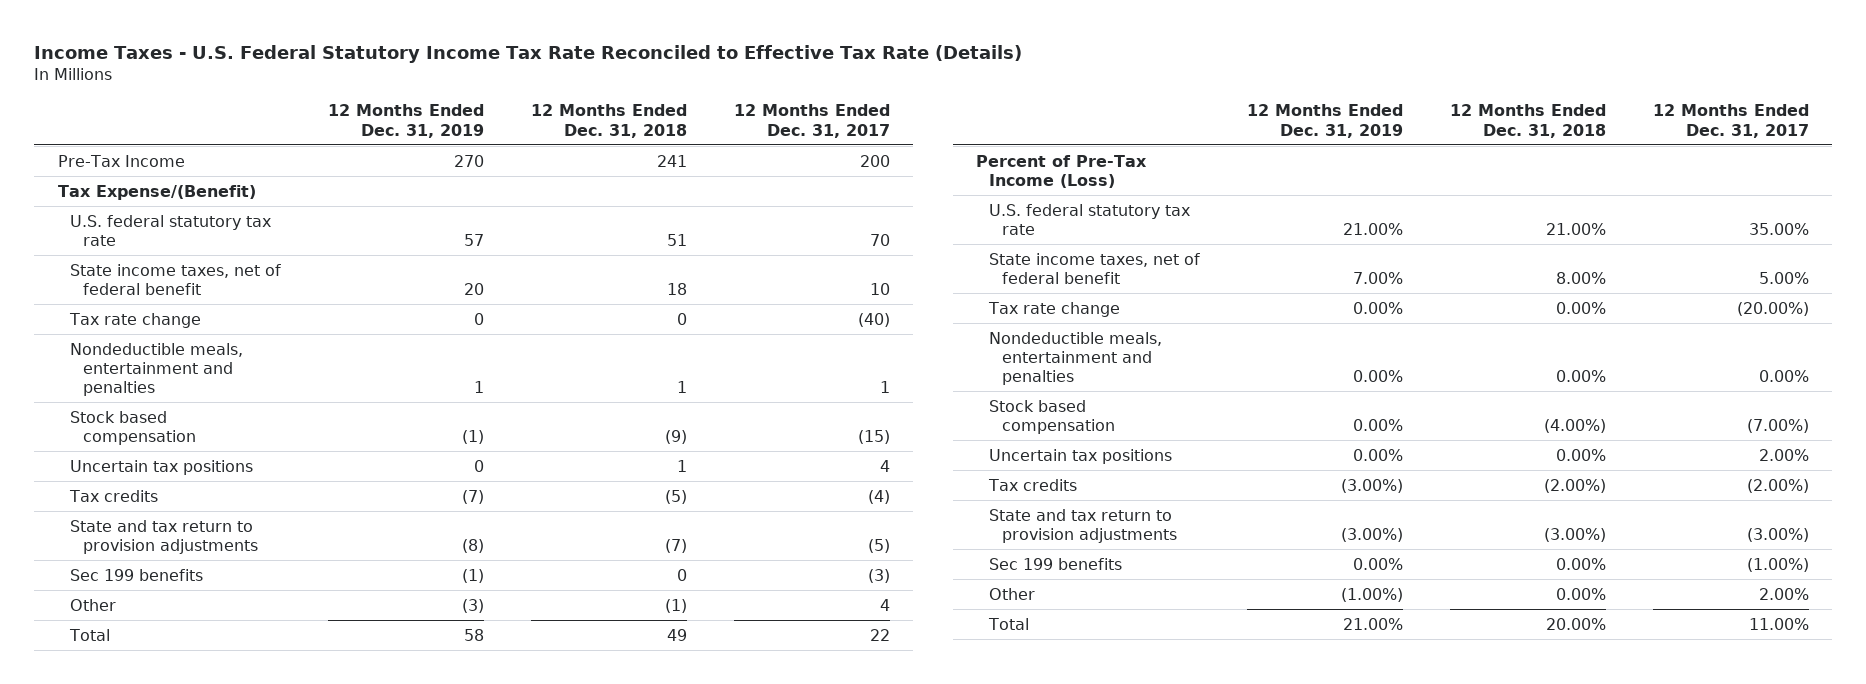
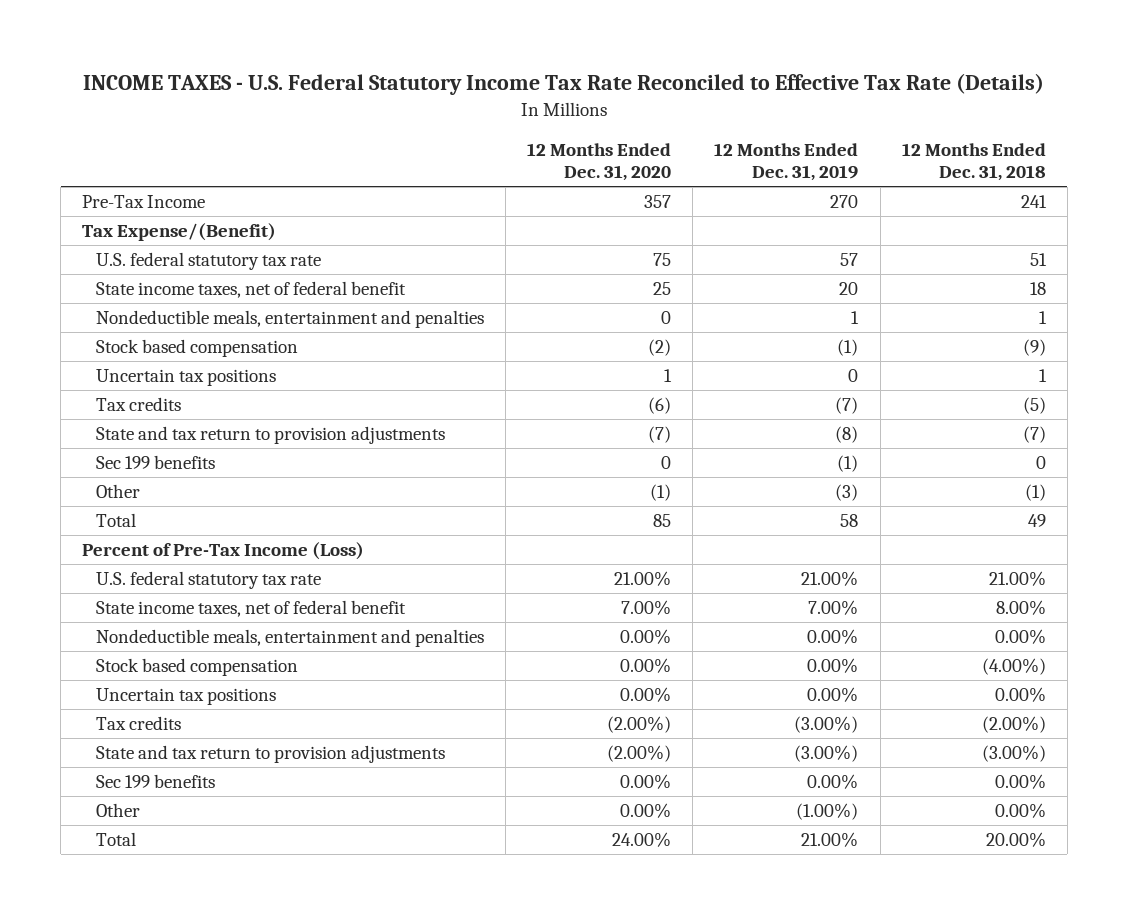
[34,44,1023,63] Income Taxes - U.S. Federal Statutory Income Tax Rate Reconciled to Effective Tax Rate (Details) -> [82,73,1044,96] INCOME TAXES - U.S. Federal Statutory Income Tax Rate Reconciled to Effective Tax Rate (Details)
[733,104,890,138] 12 Months Ended Dec. 31, 2017 -> none
none -> [527,143,672,182] 12 Months Ended Dec. 31, 2020
[69,312,202,328] Tax rate change -> none
[988,301,1121,317] Tax rate change -> none

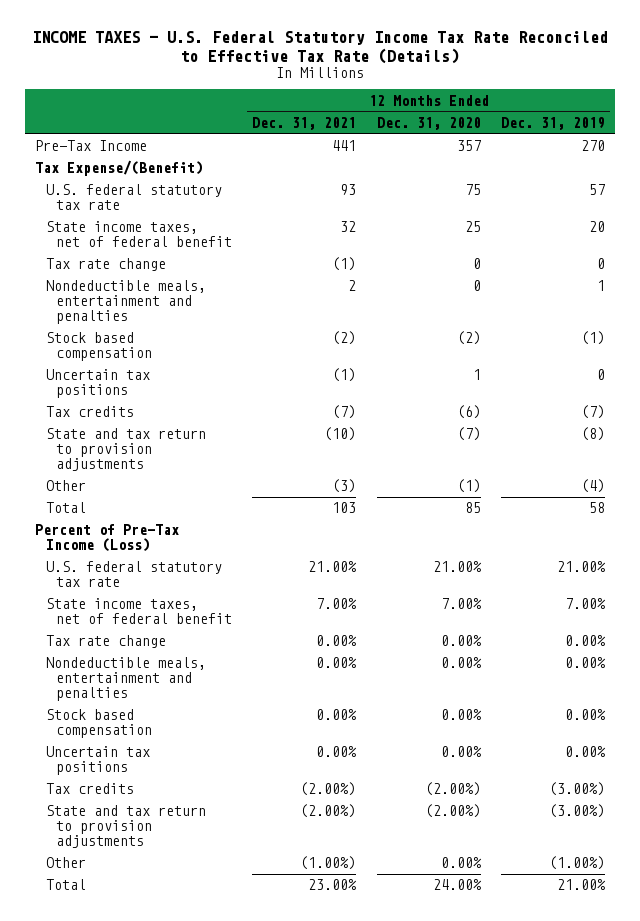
[901,143,1046,182] 12 Months Ended Dec. 31, 2018 -> none
none -> [252,116,357,130] Dec. 31, 2021
none -> [45,258,166,272] Tax rate change
[96,454,216,469] Sec 199 benefits -> none
[835,483,859,501] (3) -> [580,479,605,494] (4)
none -> [45,635,166,649] Tax rate change
[96,773,216,788] Sec 199 benefits -> none

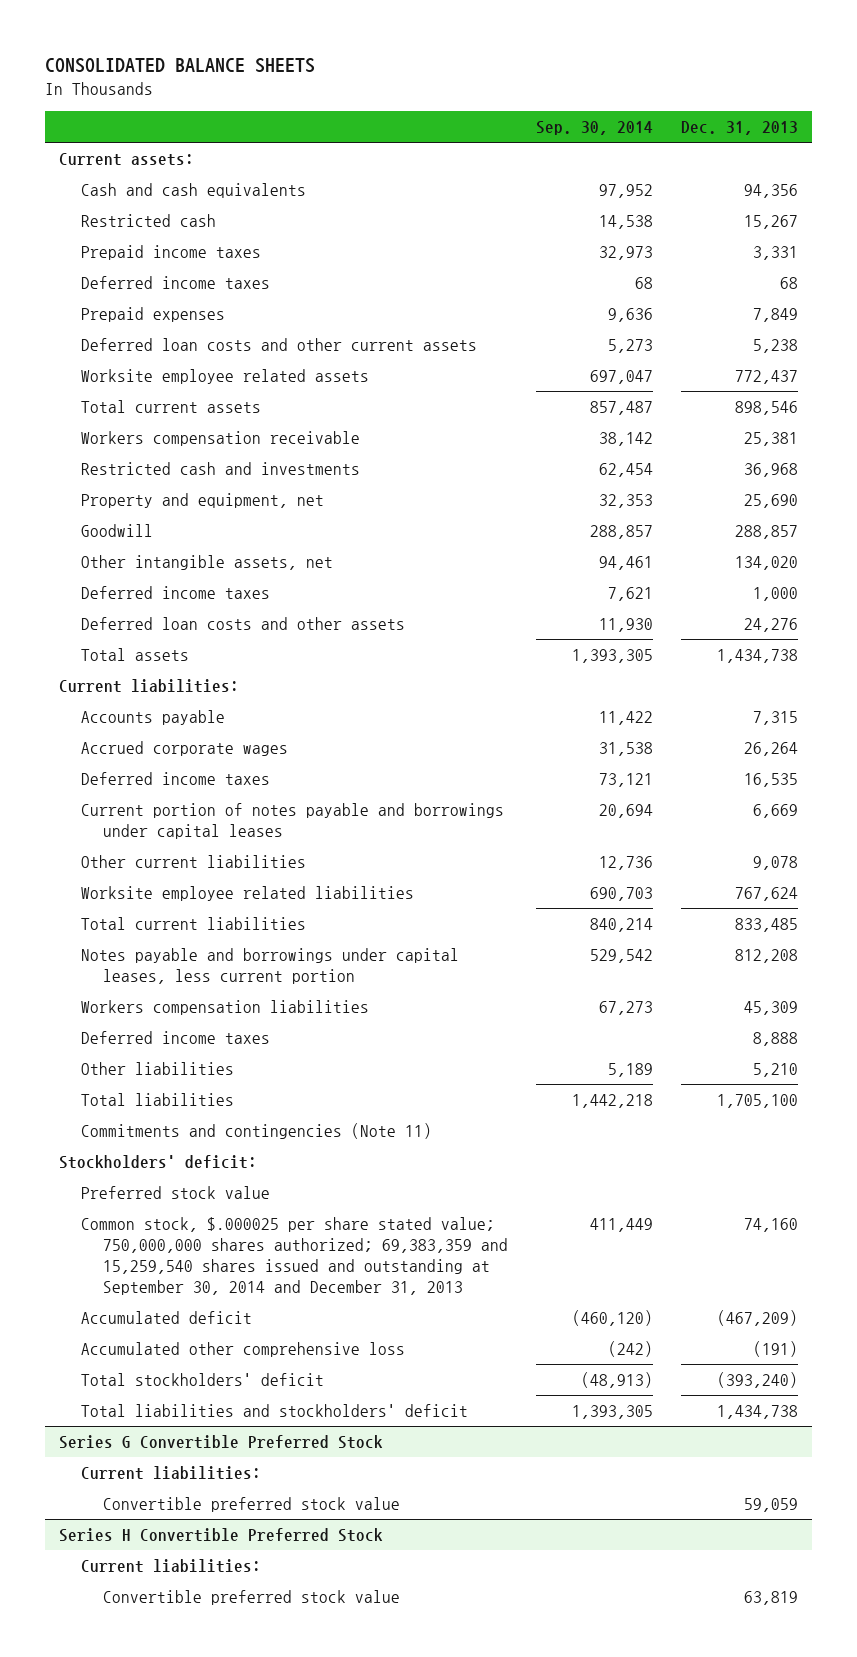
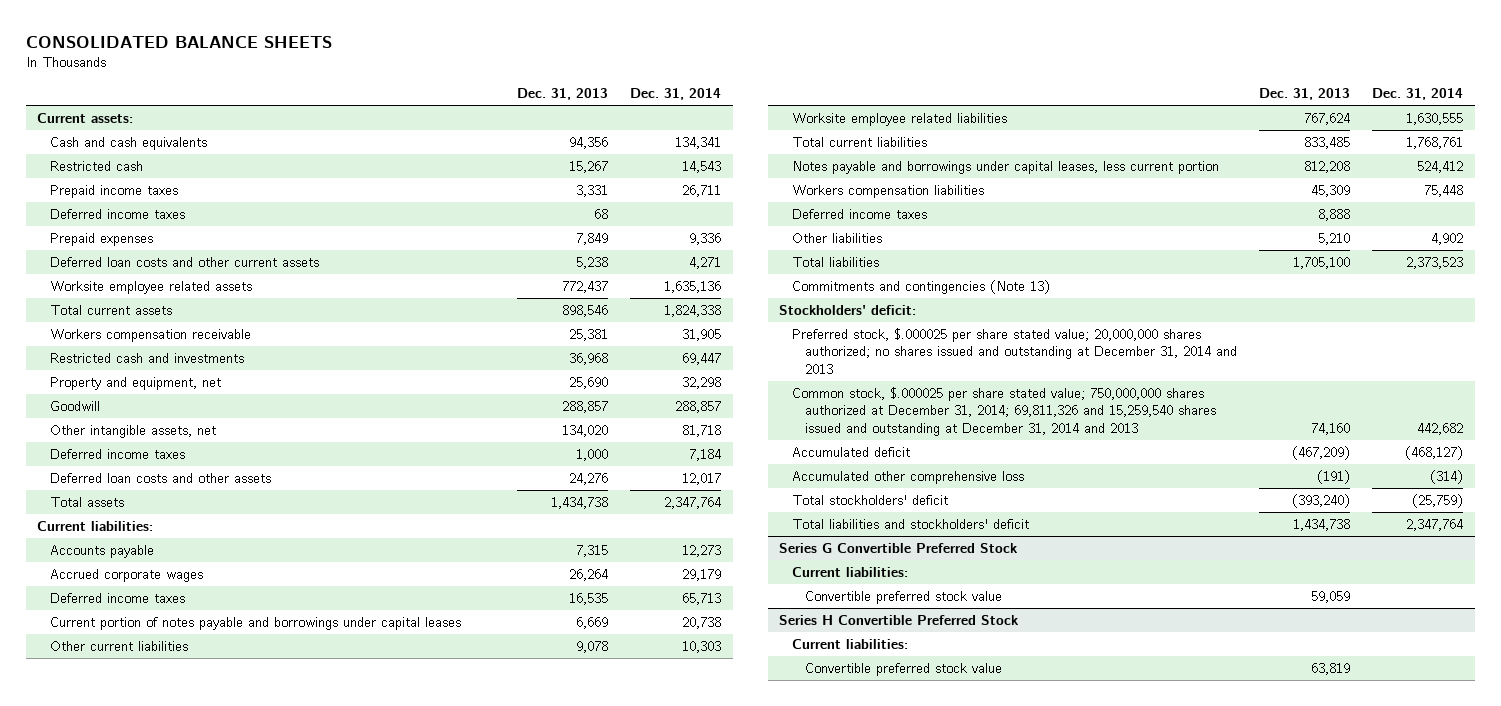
[536,121,654,136] Sep. 30, 2014 -> none
none -> [630,88,722,101] Dec. 31, 2014
[81,1122,433,1139] Commitments and contingencies (Note 11) -> [791,279,1050,294] Commitments and contingencies (Note 13)
[81,1185,271,1199] Preferred stock value -> [791,327,1237,374] Preferred stock, $.000025 per share stated value; 20,000,000 shares authorized; no shares issued and outstanding at December 31, 2014 and 2013
[81,1216,509,1296] Common stock, $.000025 per share stated value; 750,000,000 shares authorized; 69,383,359 and 15,259,540 shares issued and outstanding at September 30, 2014 and December 31, 2013 -> [791,386,1216,436] Common stock, $.000025 per share stated value; 750,000,000 shares authorized at December 31, 2014; 69,811,326 and 15,259,540 shares issued and outstanding at December 31, 2014 and 2013

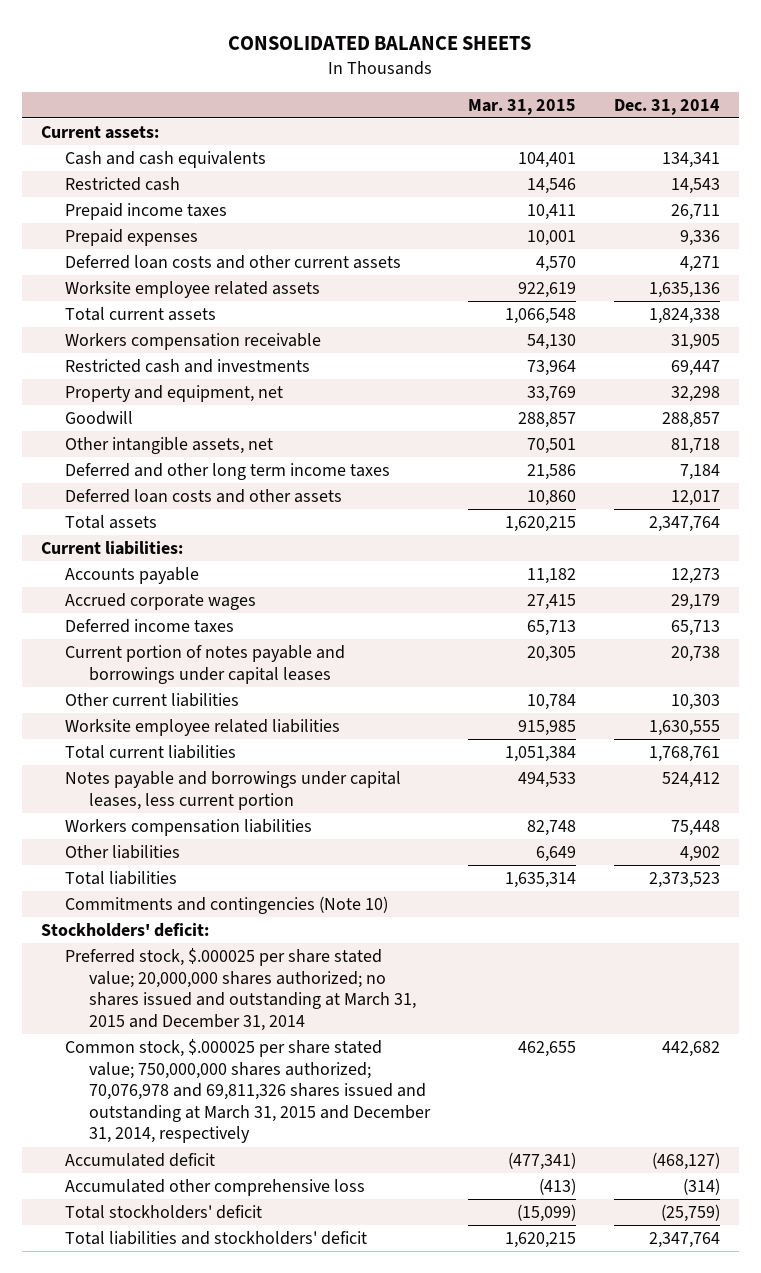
[516,88,608,101] Dec. 31, 2013 -> none
none -> [467,98,576,115] Mar. 31, 2015
[49,208,185,219] Deferred income taxes -> none
[49,448,185,459] Deferred income taxes -> [65,462,391,480] Deferred and other long term income taxes
[791,208,927,219] Deferred income taxes -> none
[791,279,1050,294] Commitments and contingencies (Note 13) -> [65,895,389,914] Commitments and contingencies (Note 10)
[791,327,1237,374] Preferred stock, $.000025 per share stated value; 20,000,000 shares authorized; no shares issued and outstanding at December 31, 2014 and 2013 -> [65,947,416,1031] Preferred stock, $.000025 per share stated value; 20,000,000 shares authorized; no shares issued and outstanding at March 31, 2015 and December 31, 2014
[791,386,1216,436] Common stock, $.000025 per share stated value; 750,000,000 shares authorized at December 31, 2014; 69,811,326 and 15,259,540 shares issued and outstanding at December 31, 2014 and 2013 -> [65,1038,431,1144] Common stock, $.000025 per share stated value; 750,000,000 shares authorized; 70,076,978 and 69,811,326 shares issued and outstanding at March 31, 2015 and December 31, 2014, respectively
[779,542,1019,553] Series G Convertible Preferred Stock -> none
[791,566,908,577] Current liabilities: -> none
[804,590,1002,604] Convertible preferred stock value -> none
[779,614,1020,625] Series H Convertible Preferred Stock -> none
[791,638,908,649] Current liabilities: -> none
[804,662,1002,676] Convertible preferred stock value -> none

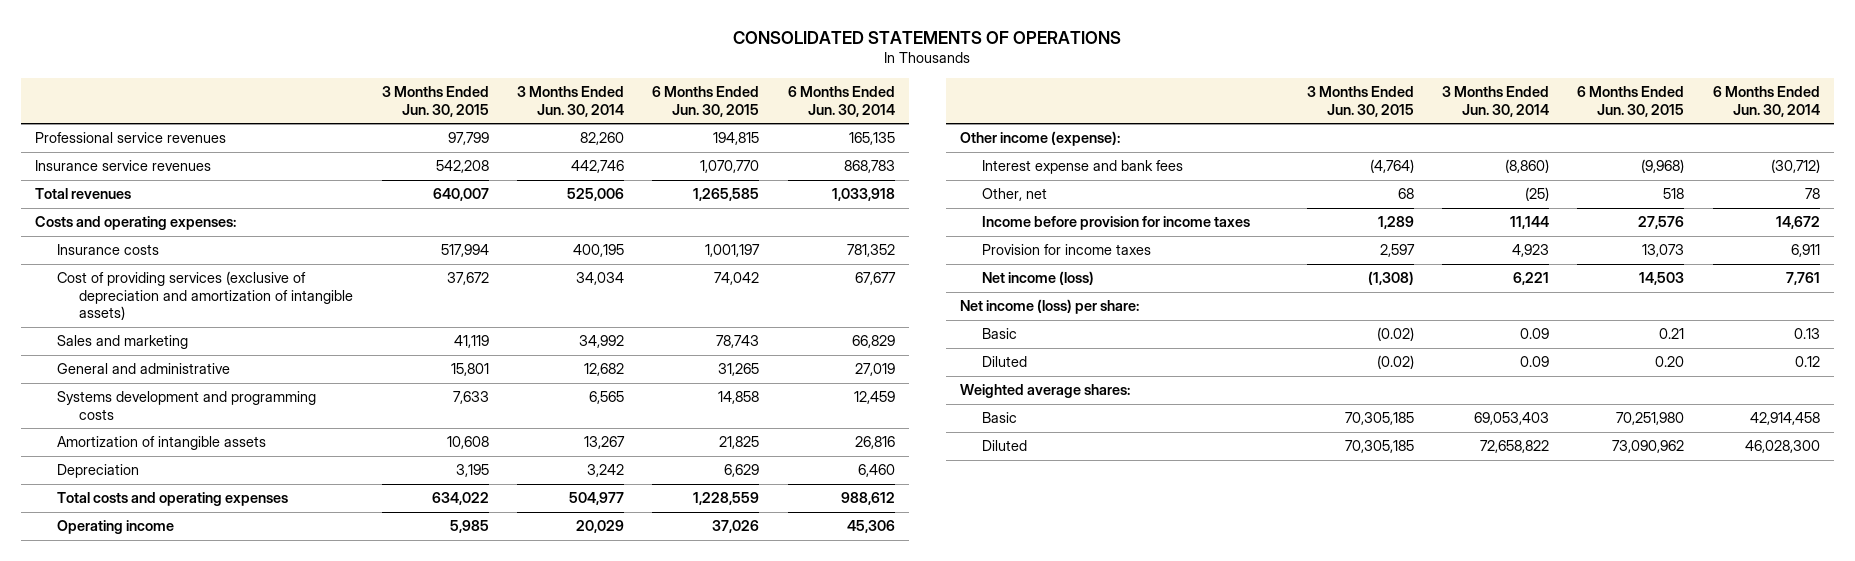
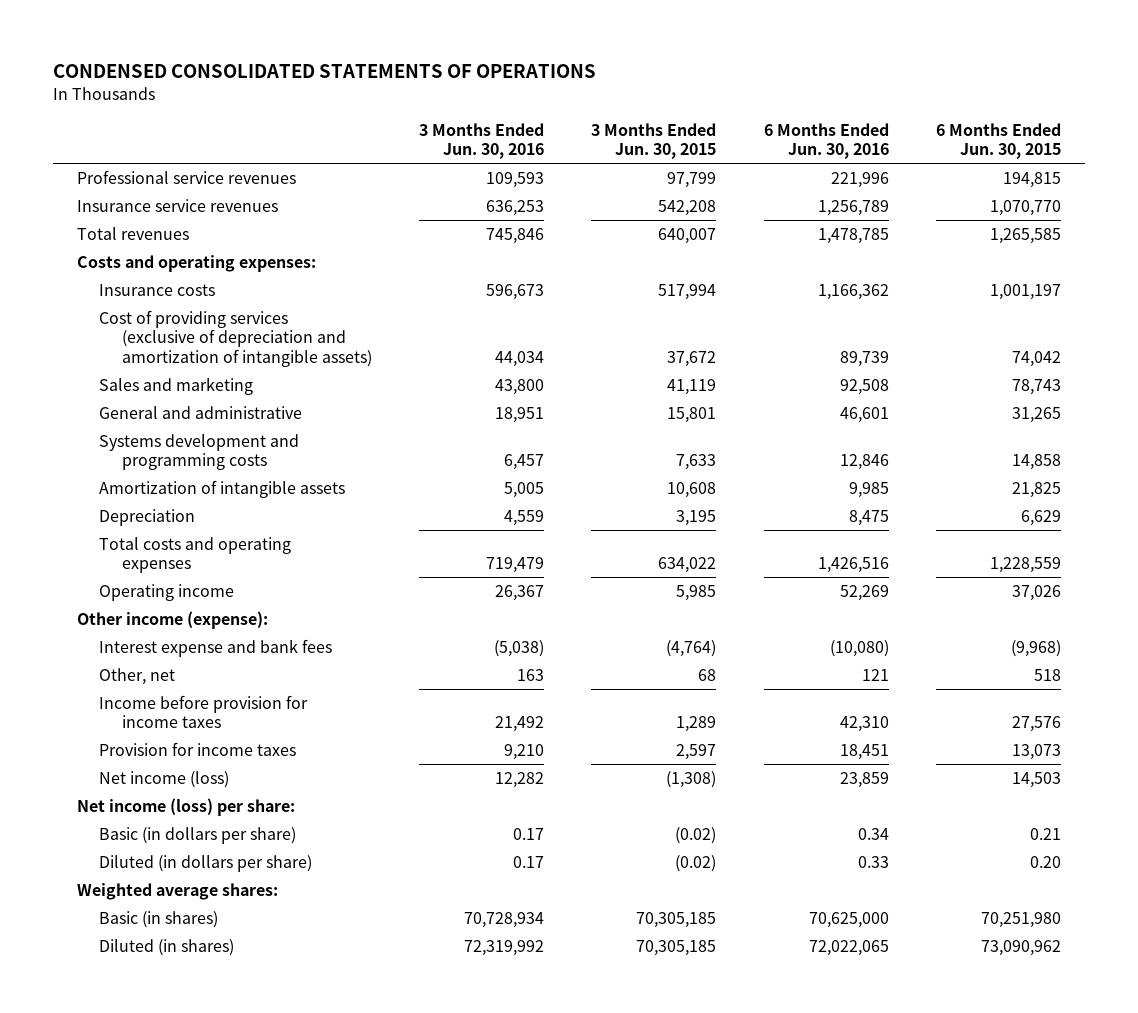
[733,30,1122,44] CONSOLIDATED STATEMENTS OF OPERATIONS -> [52,64,596,79] CONDENSED CONSOLIDATED STATEMENTS OF OPERATIONS
[517,86,625,117] 3 Months Ended Jun. 30, 2014 -> none
[787,86,895,117] 6 Months Ended Jun. 30, 2014 -> none
none -> [419,122,545,160] 3 Months Ended Jun. 30, 2016
none -> [763,122,889,160] 6 Months Ended Jun. 30, 2016
[982,328,1018,340] Basic -> [99,826,297,844] Basic (in dollars per share)
[982,356,1028,368] Diluted -> [99,854,313,872] Diluted (in dollars per share)
[982,412,1018,424] Basic -> [99,910,219,928] Basic (in shares)
[982,440,1028,452] Diluted -> [99,938,235,956] Diluted (in shares)

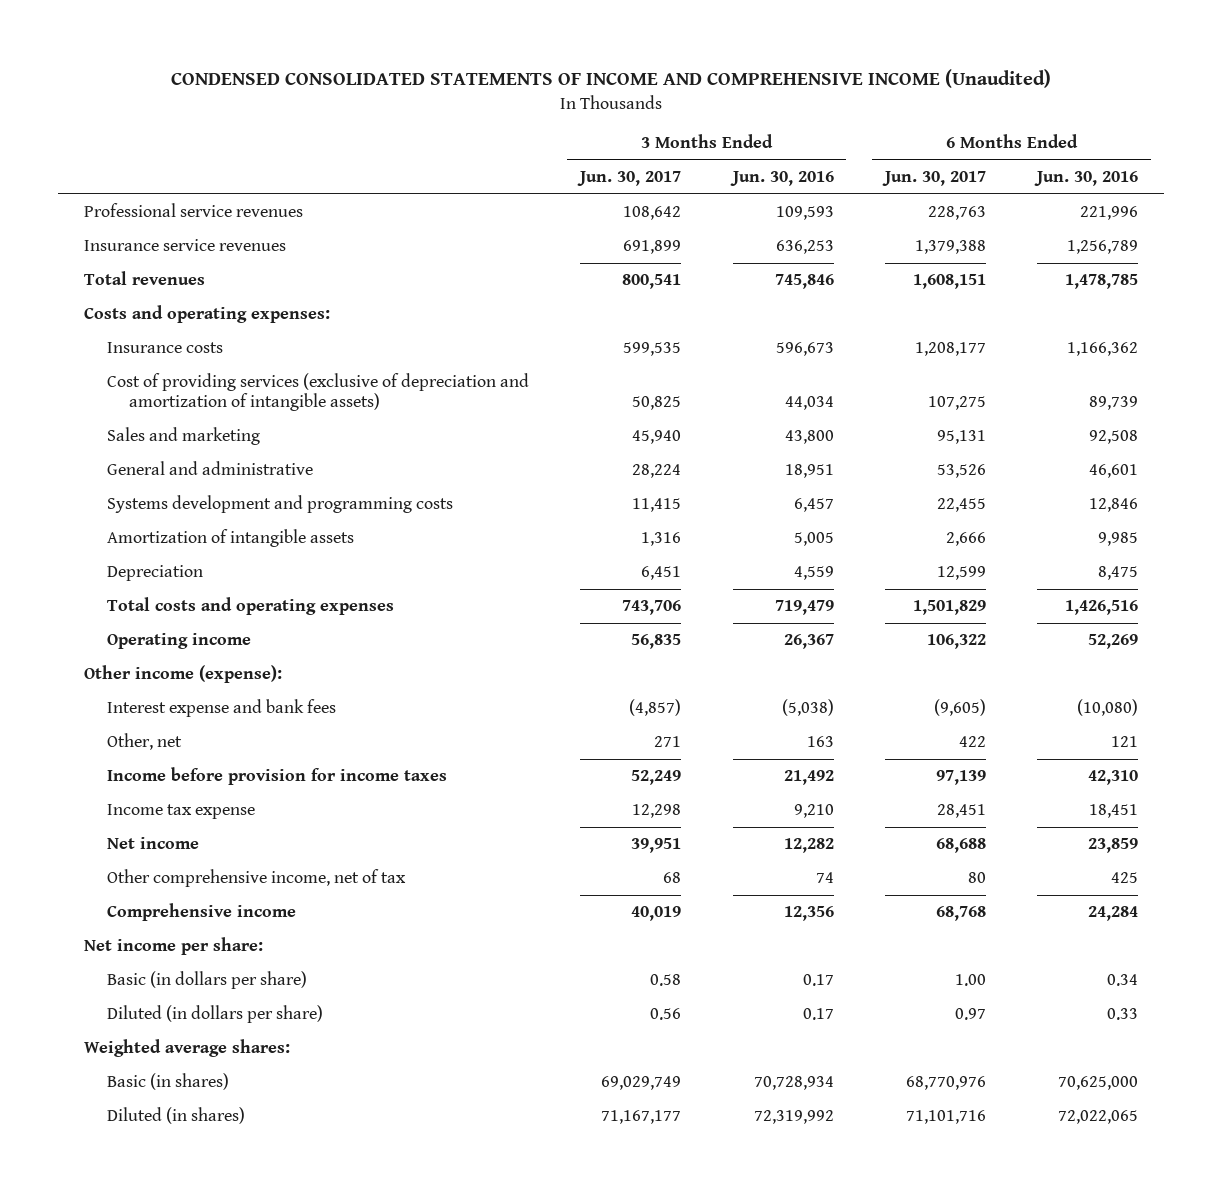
[52,64,596,79] CONDENSED CONSOLIDATED STATEMENTS OF OPERATIONS -> [171,69,1052,89] CONDENSED CONSOLIDATED STATEMENTS OF INCOME AND COMPREHENSIVE INCOME (Unaudited)
[591,122,717,160] 3 Months Ended Jun. 30, 2015 -> none
[935,122,1061,160] 6 Months Ended Jun. 30, 2015 -> none
none -> [577,171,682,187] Jun. 30, 2017
none -> [881,171,986,187] Jun. 30, 2017
[99,741,297,756] Provision for income taxes -> [106,804,255,820] Income tax expense
[99,770,230,788] Net income (loss) -> [106,837,199,850] Net income
none -> [106,869,406,888] Other comprehensive income, net of tax
none -> [106,903,296,922] Comprehensive income
[76,797,295,816] Net income (loss) per share: -> [84,937,264,956] Net income per share:

